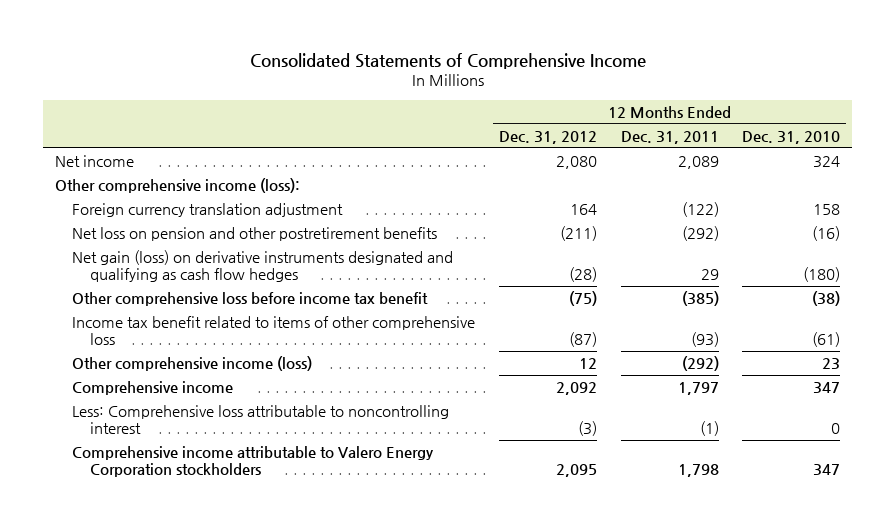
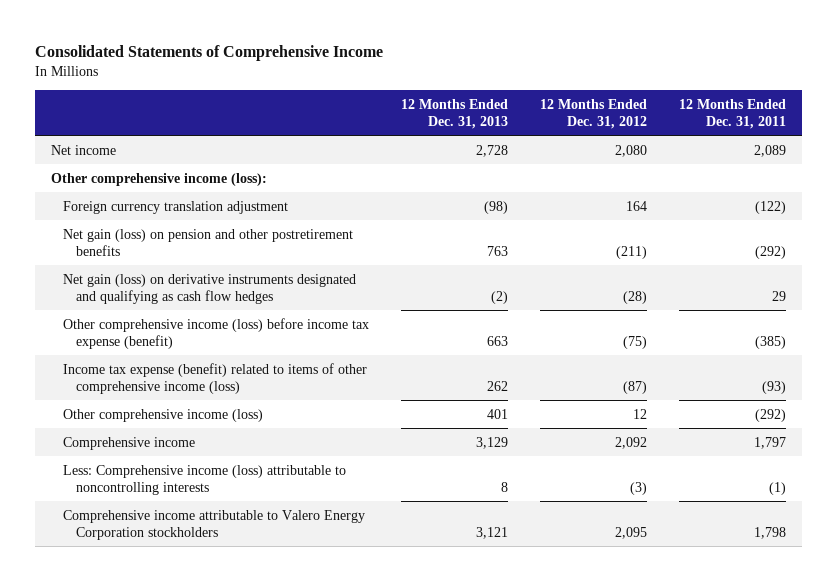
[742,130,841,144] Dec. 31, 2010 -> none
none -> [401,98,509,129] 12 Months Ended Dec. 31, 2013
[72,227,438,242] Net loss on pension and other postretirement benefits -> [63,228,354,256] Net gain (loss) on pension and other postretirement benefits
[72,292,429,307] Other comprehensive loss before income tax benefit -> [63,317,370,349] Other comprehensive income (loss) before income tax expense (benefit)
[72,316,476,346] Income tax benefit related to items of other comprehensive loss -> [63,362,368,394] Income tax expense (benefit) related to items of other comprehensive income (loss)
[72,405,450,435] Less: Comprehensive loss attributable to noncontrolling interest -> [63,464,347,495] Less: Comprehensive income (loss) attributable to noncontrolling interests

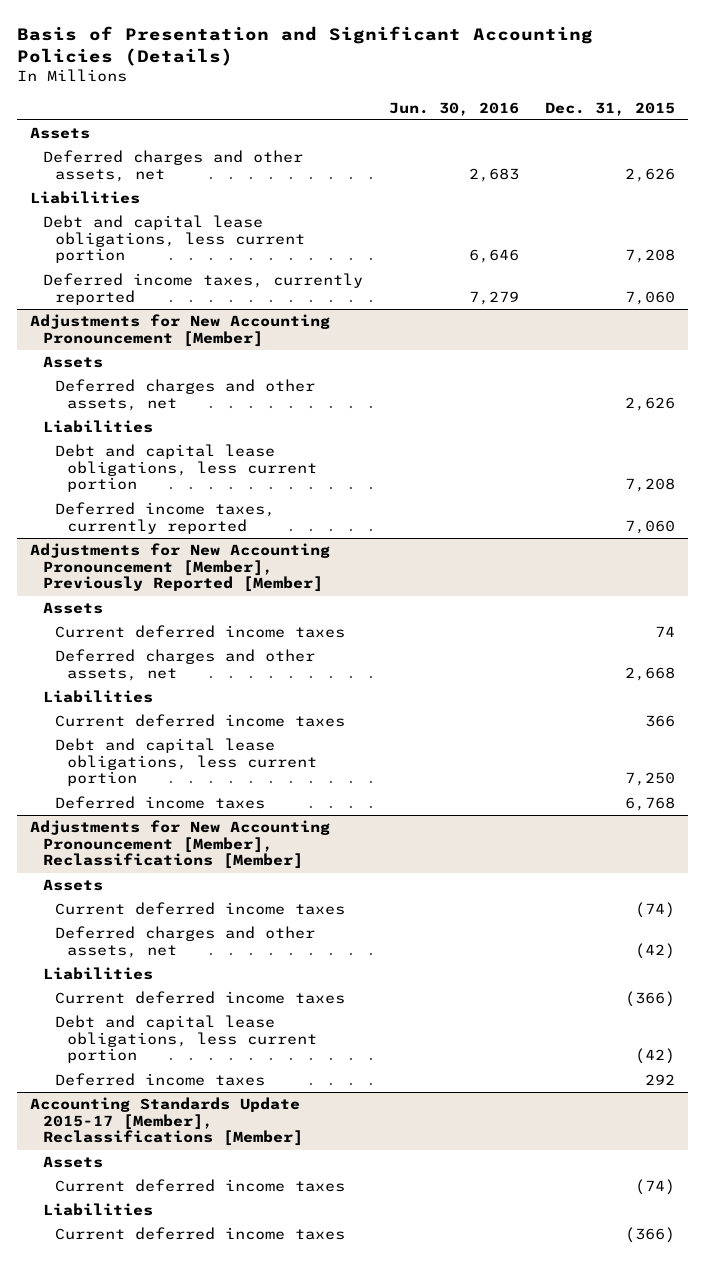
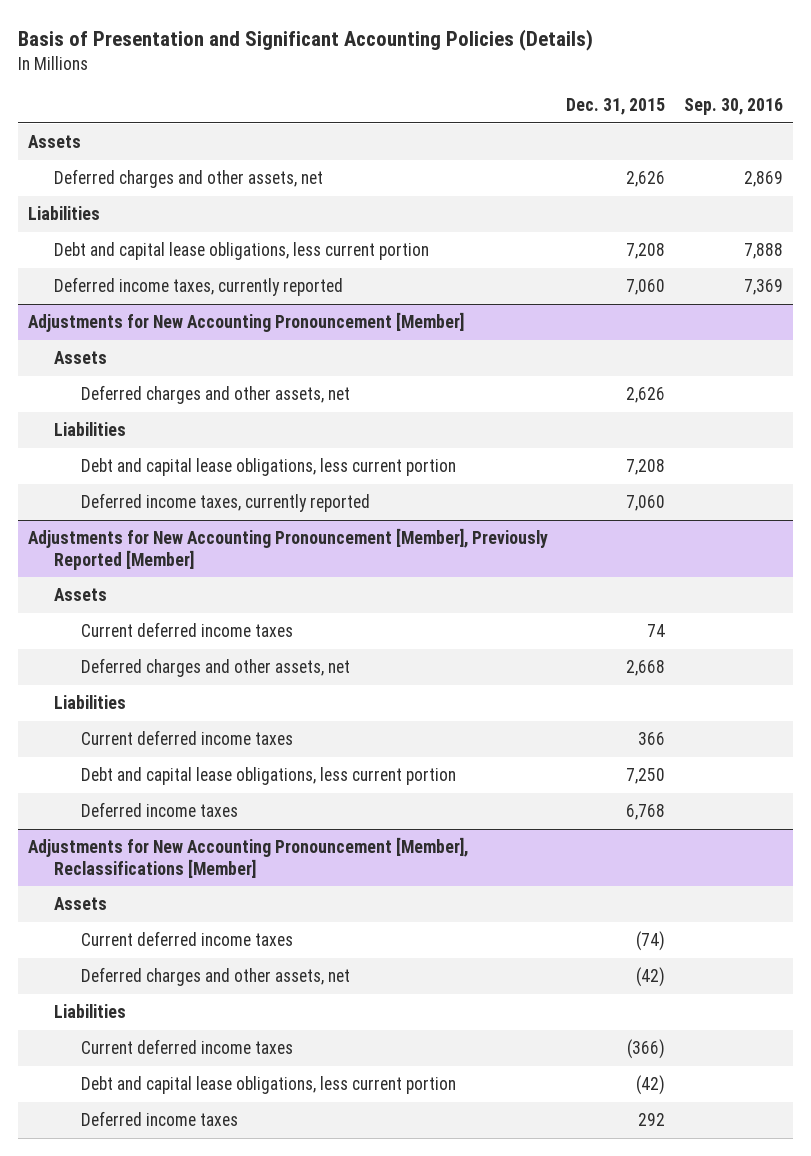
[388,101,519,116] Jun. 30, 2016 -> none
none -> [684,98,784,116] Sep. 30, 2016
[30,1097,303,1147] Accounting Standards Update 2015-17 [Member], Reclassifications [Member] -> none
[42,1156,103,1169] Assets -> none
[54,1179,345,1193] Current deferred income taxes -> none
[42,1203,153,1217] Liabilities -> none
[54,1227,345,1241] Current deferred income taxes -> none

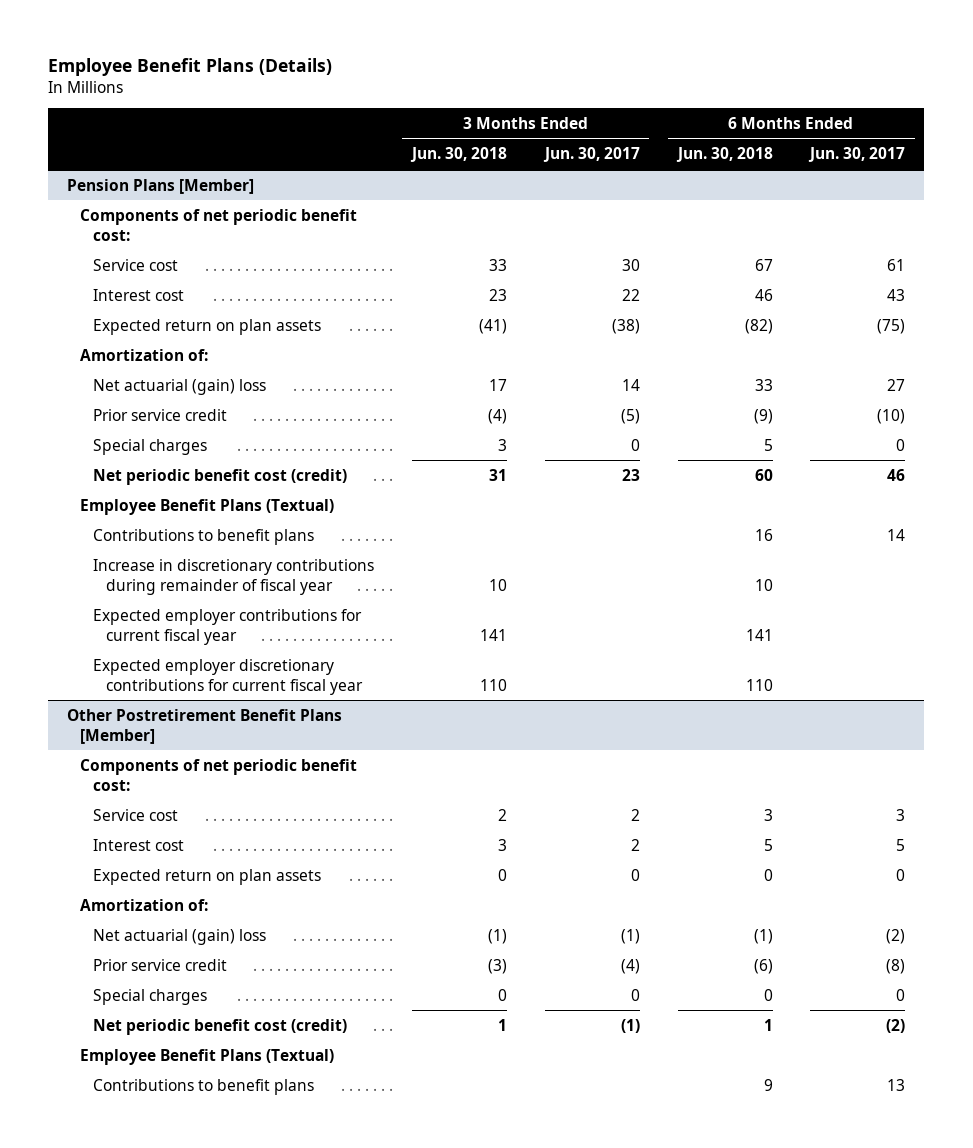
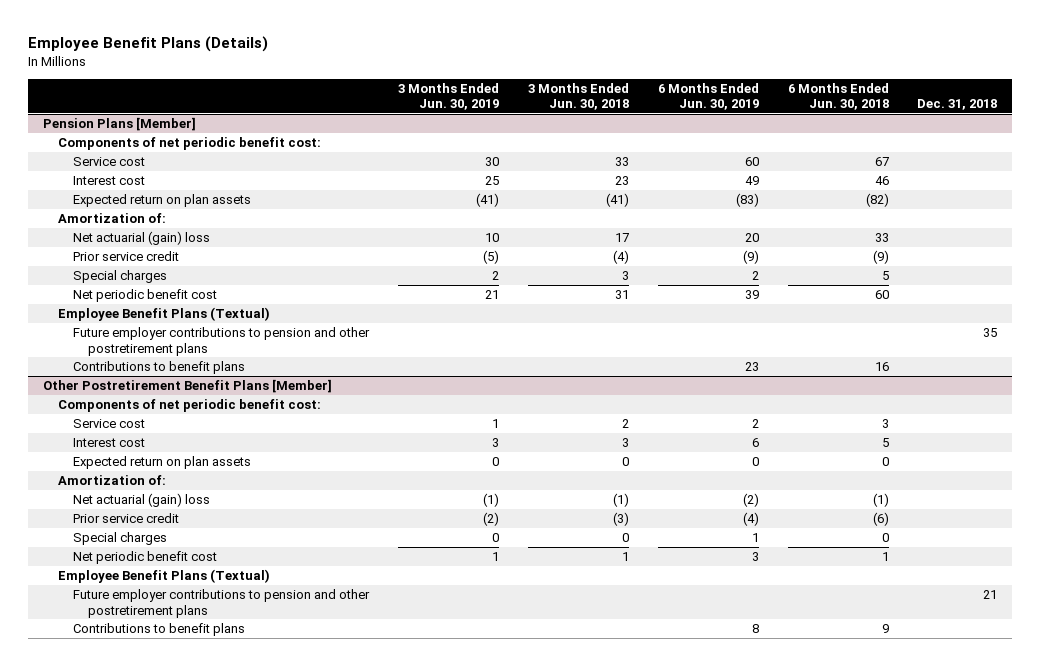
[542,147,640,163] Jun. 30, 2017 -> none
[808,147,906,163] Jun. 30, 2017 -> none
none -> [397,82,499,111] 3 Months Ended Jun. 30, 2019
none -> [657,82,759,111] 6 Months Ended Jun. 30, 2019
none -> [917,99,998,111] Dec. 31, 2018
[92,468,347,485] Net periodic benefit cost (credit) -> [72,289,217,303] Net periodic benefit cost
none -> [72,327,370,356] Future employer contributions to pension and other postretirement plans
[92,558,374,595] Increase in discretionary contributions during remainder of fiscal year -> none
[92,608,362,645] Expected employer contributions for current fiscal year -> none
[92,658,363,695] Expected employer discretionary contributions for current fiscal year -> none
[92,1018,347,1035] Net periodic benefit cost (credit) -> [72,551,217,565] Net periodic benefit cost
none -> [72,589,370,618] Future employer contributions to pension and other postretirement plans

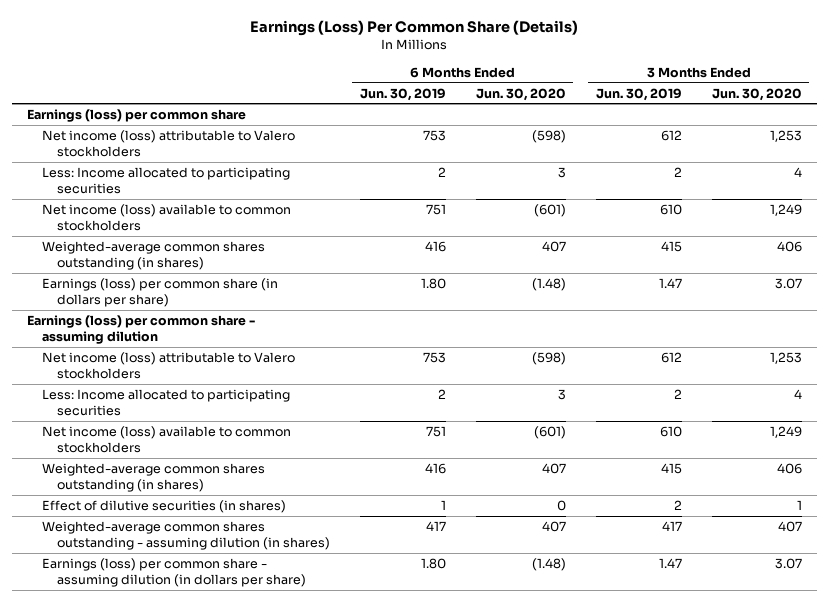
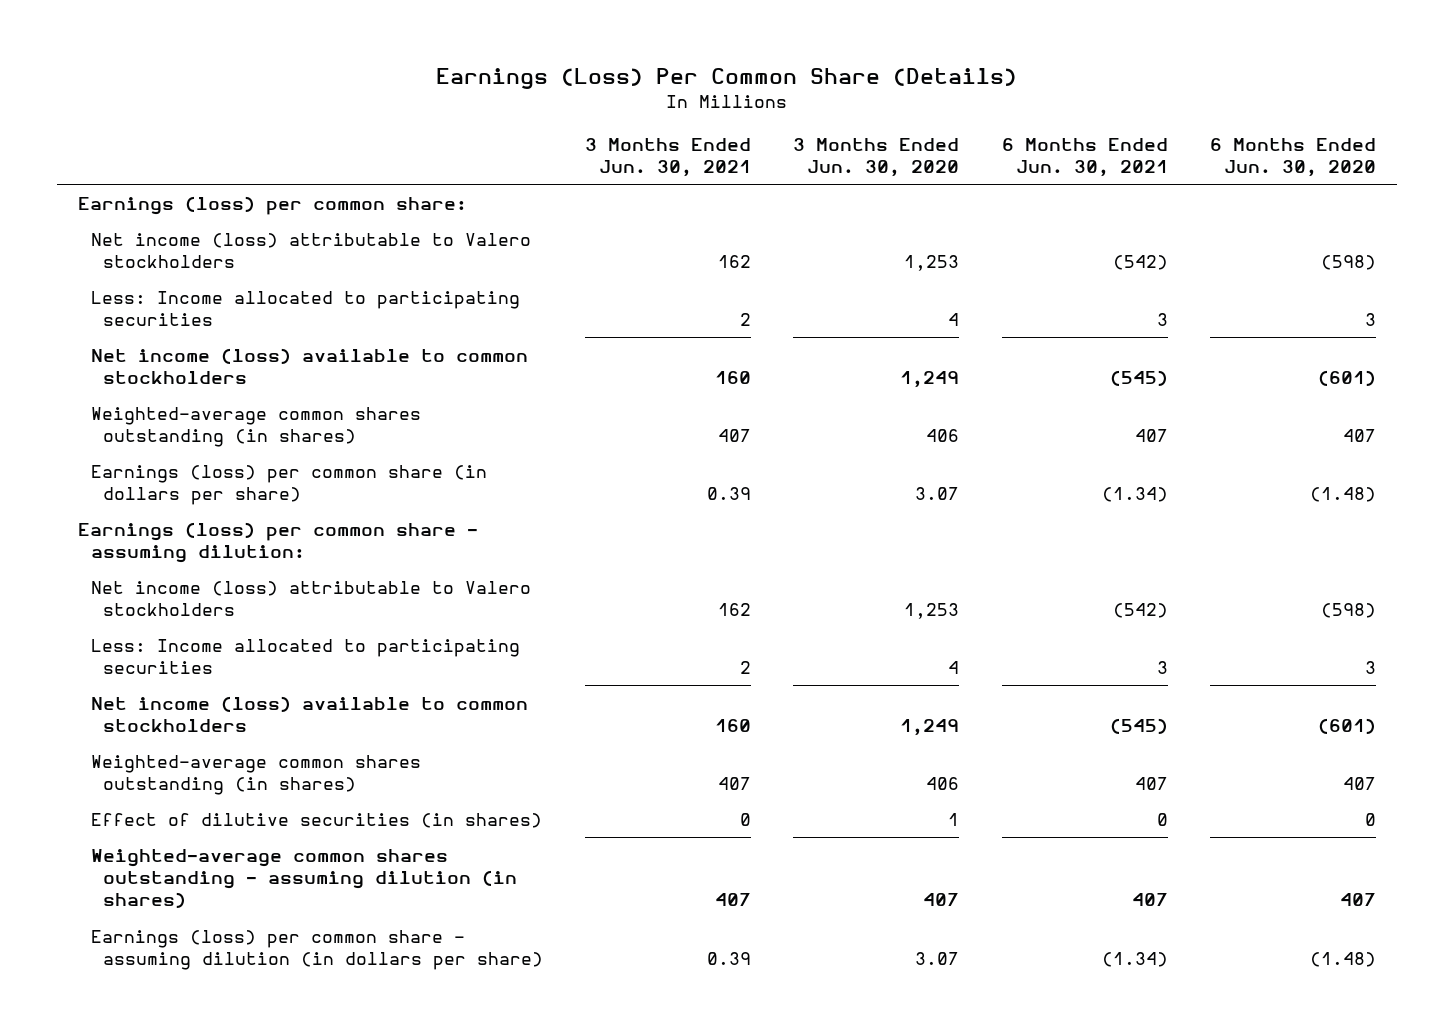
[359,87,446,101] Jun. 30, 2019 -> none
[595,87,682,101] Jun. 30, 2019 -> none
none -> [585,137,752,177] 3 Months Ended Jun. 30, 2021
none -> [1001,137,1168,177] 6 Months Ended Jun. 30, 2021
[27,109,247,123] Earnings (loss) per common share -> [78,195,468,215] Earnings (loss) per common share:
[27,315,256,345] Earnings (loss) per common share - assuming dilution -> [78,521,479,563] Earnings (loss) per common share - assuming dilution:

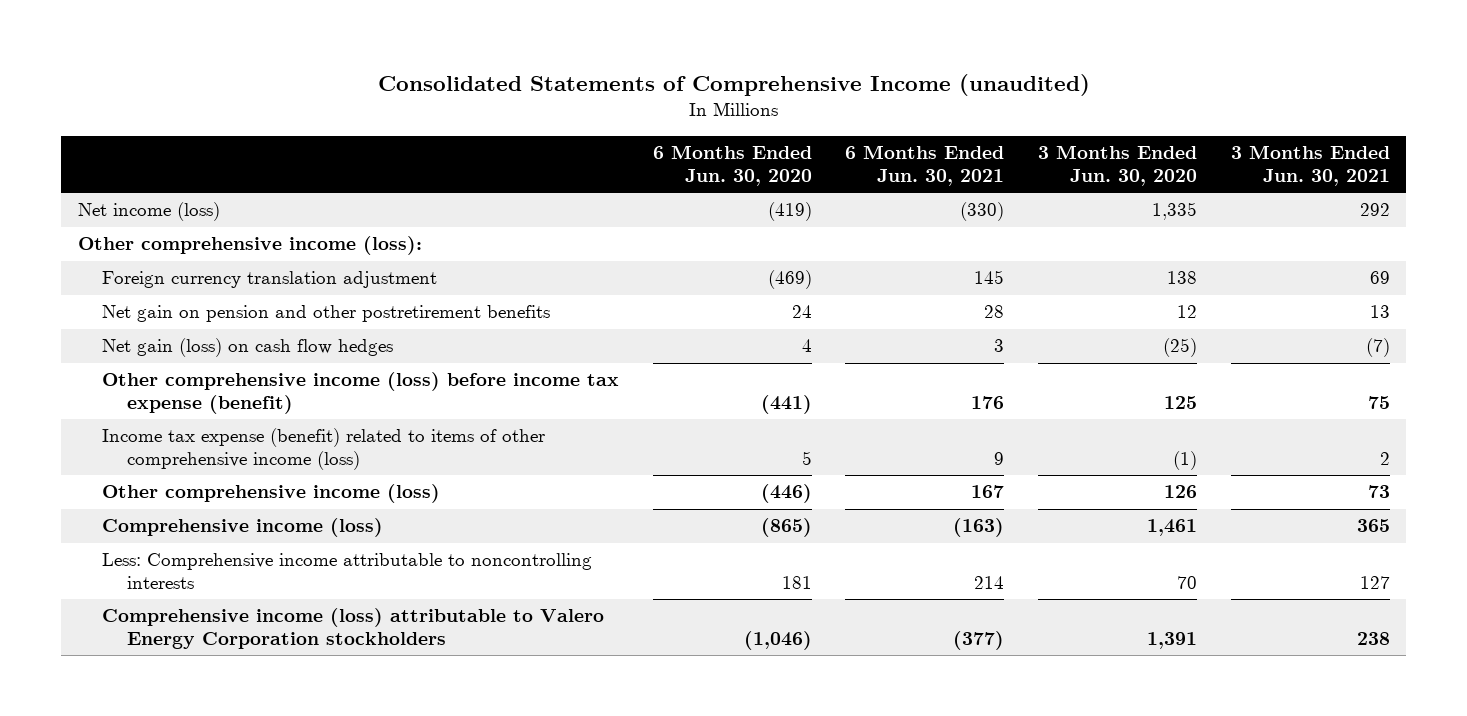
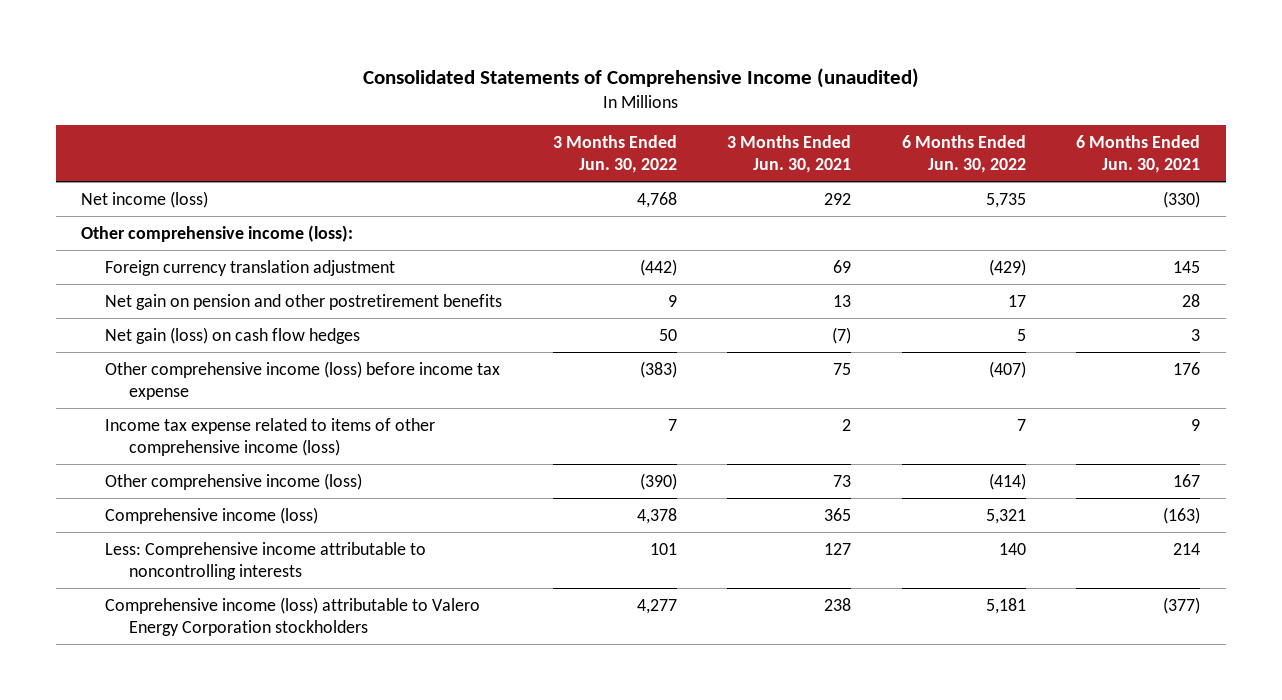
[652,144,812,186] 6 Months Ended Jun. 30, 2020 -> none
[1038,144,1198,186] 3 Months Ended Jun. 30, 2020 -> none
none -> [552,135,677,174] 3 Months Ended Jun. 30, 2022
none -> [901,135,1026,174] 6 Months Ended Jun. 30, 2022
[102,372,620,415] Other comprehensive income (loss) before income tax expense (benefit) -> [105,360,501,400] Other comprehensive income (loss) before income tax expense
[102,428,546,471] Income tax expense (benefit) related to items of other comprehensive income (loss) -> [105,417,436,456] Income tax expense related to items of other comprehensive income (loss)

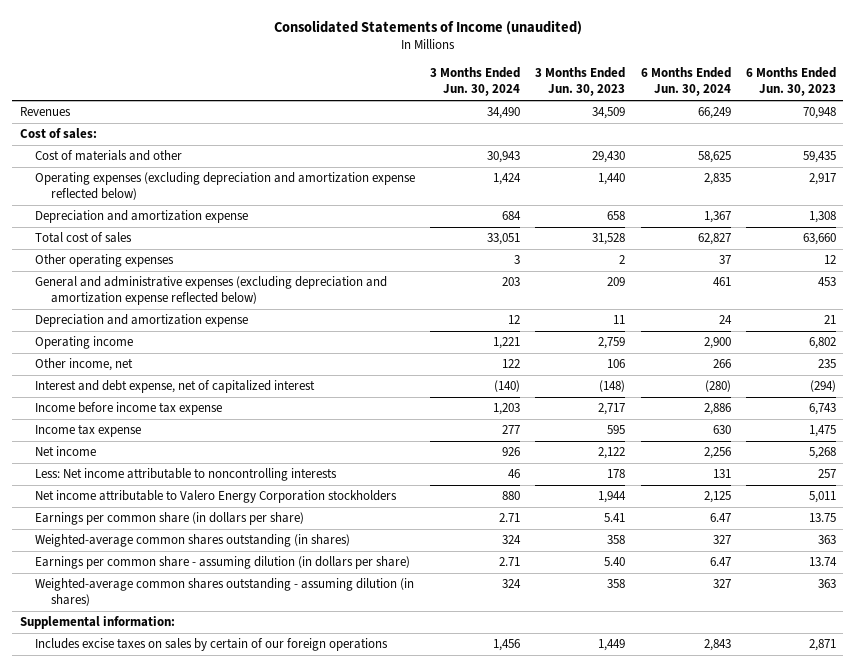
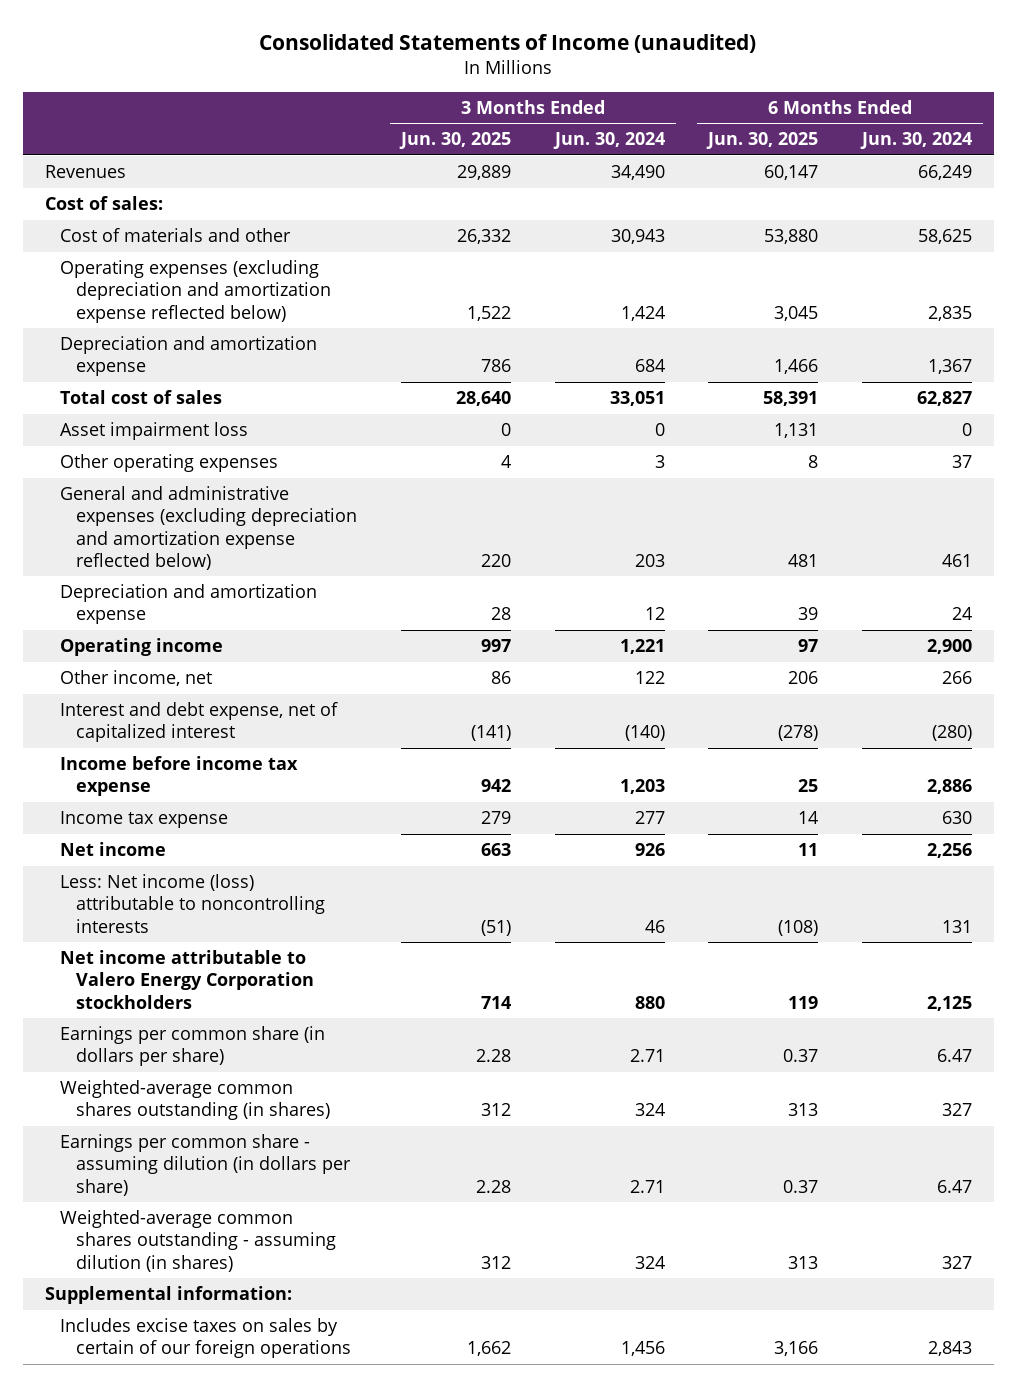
[535,67,626,97] 3 Months Ended Jun. 30, 2023 -> none
[745,67,836,97] 6 Months Ended Jun. 30, 2023 -> none
none -> [398,132,511,150] Jun. 30, 2025
none -> [706,132,819,150] Jun. 30, 2025
none -> [60,422,249,441] Asset impairment loss
[35,468,338,482] Less: Net income attributable to noncontrolling interests -> [60,874,326,933] Less: Net income (loss) attributable to noncontrolling interests

